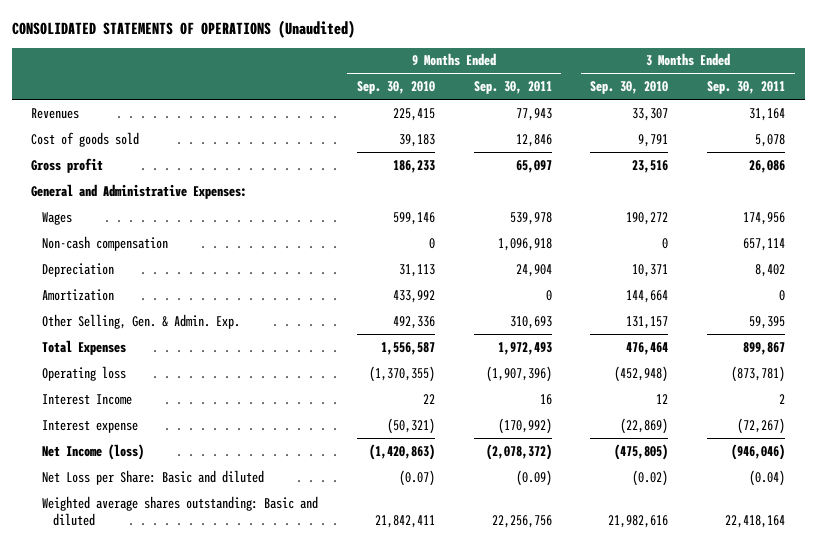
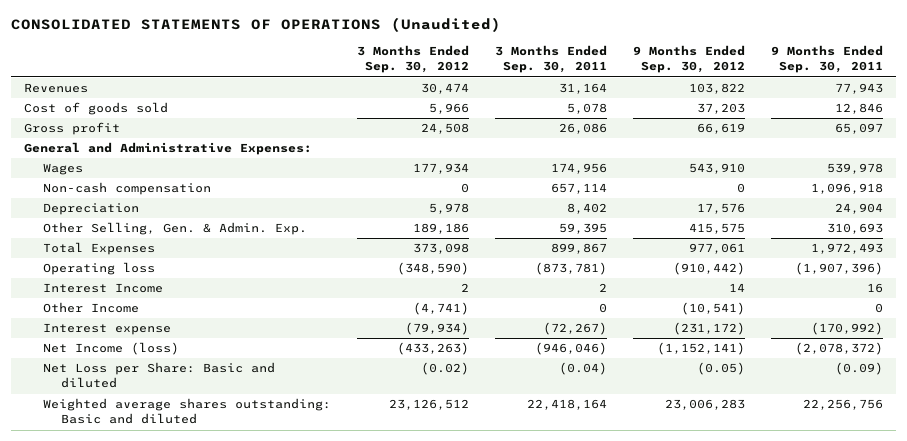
[357,81,436,95] Sep. 30, 2010 -> none
[590,81,669,95] Sep. 30, 2010 -> none
none -> [356,45,469,74] 3 Months Ended Sep. 30, 2012
none -> [632,45,745,74] 9 Months Ended Sep. 30, 2012
[42,288,115,301] Amortization -> none
none -> [42,302,139,314] Other Income

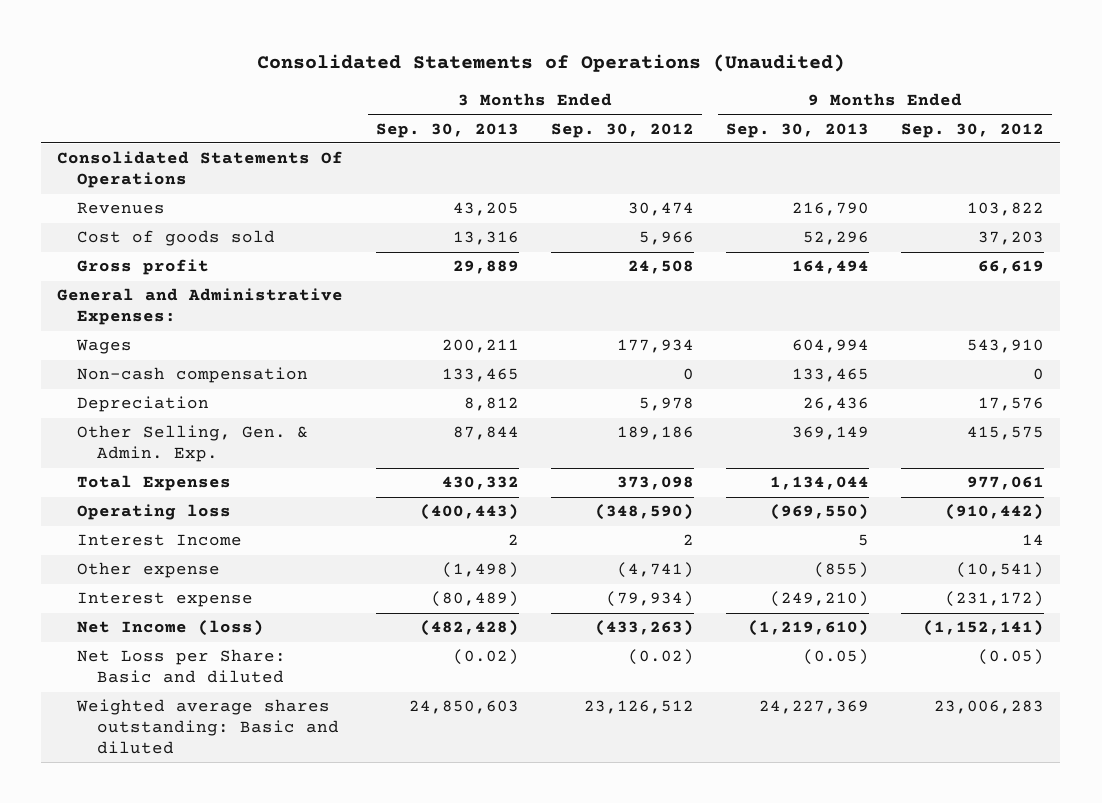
[11,17,502,33] CONSOLIDATED STATEMENTS OF OPERATIONS (Unaudited) -> [256,54,845,73] Consolidated Statements of Operations (Unaudited)
[494,45,607,74] 3 Months Ended Sep. 30, 2011 -> none
[771,45,884,74] 9 Months Ended Sep. 30, 2011 -> none
none -> [375,122,519,138] Sep. 30, 2013
none -> [726,122,870,138] Sep. 30, 2013
none -> [57,151,344,189] Consolidated Statements Of Operations
[42,302,139,314] Other Income -> [77,562,221,579] Other expense

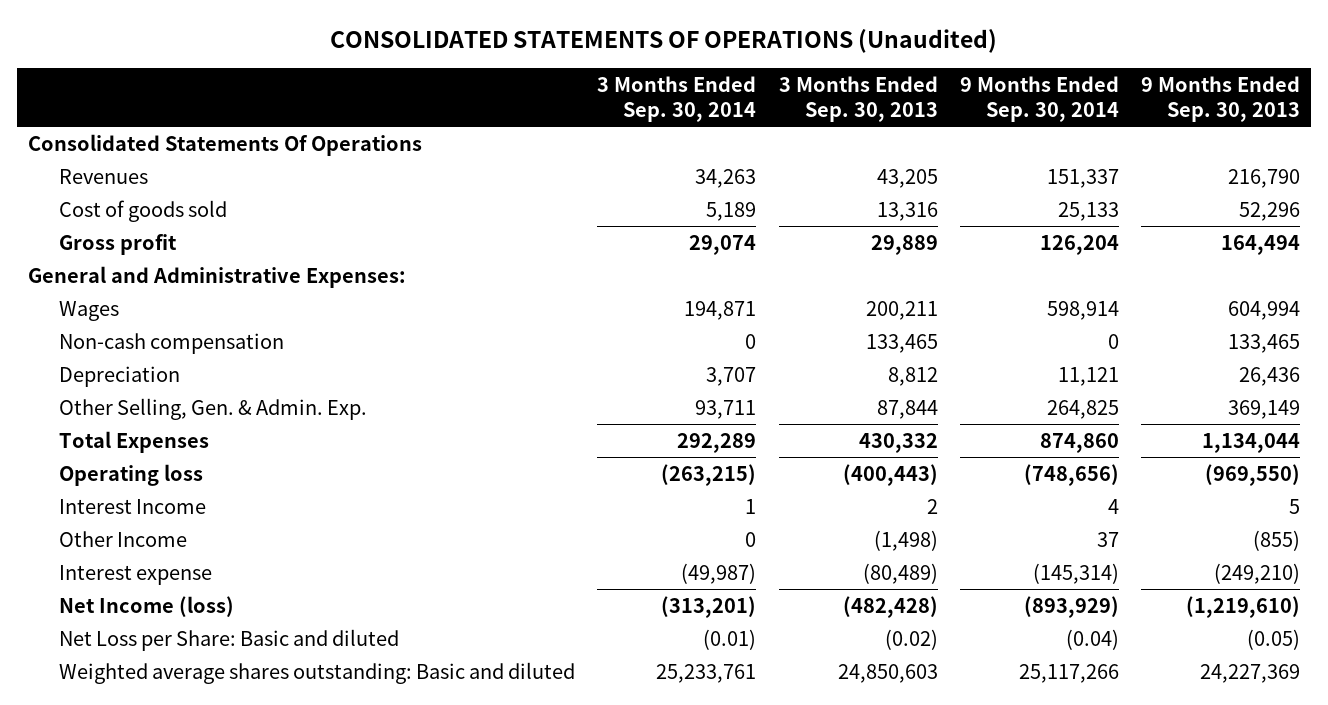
[256,54,845,73] Consolidated Statements of Operations (Unaudited) -> [329,28,997,53] CONSOLIDATED STATEMENTS OF OPERATIONS (Unaudited)
[550,122,694,138] Sep. 30, 2012 -> none
[901,122,1045,138] Sep. 30, 2012 -> none
none -> [597,75,757,123] 3 Months Ended Sep. 30, 2014
none -> [959,75,1119,123] 9 Months Ended Sep. 30, 2014
[77,562,221,579] Other expense -> [59,530,188,547] Other Income

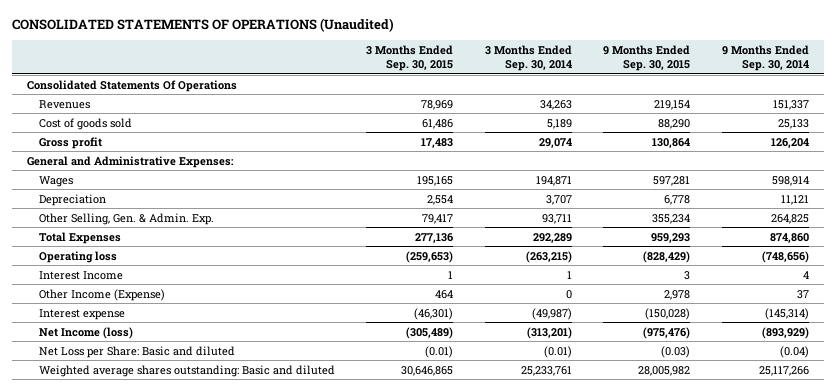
[778,75,938,123] 3 Months Ended Sep. 30, 2013 -> none
[1140,75,1300,123] 9 Months Ended Sep. 30, 2013 -> none
none -> [366,44,454,72] 3 Months Ended Sep. 30, 2015
none -> [603,44,691,72] 9 Months Ended Sep. 30, 2015
[59,332,285,354] Non-cash compensation -> none
[59,530,188,547] Other Income -> [38,288,165,301] Other Income (Expense)

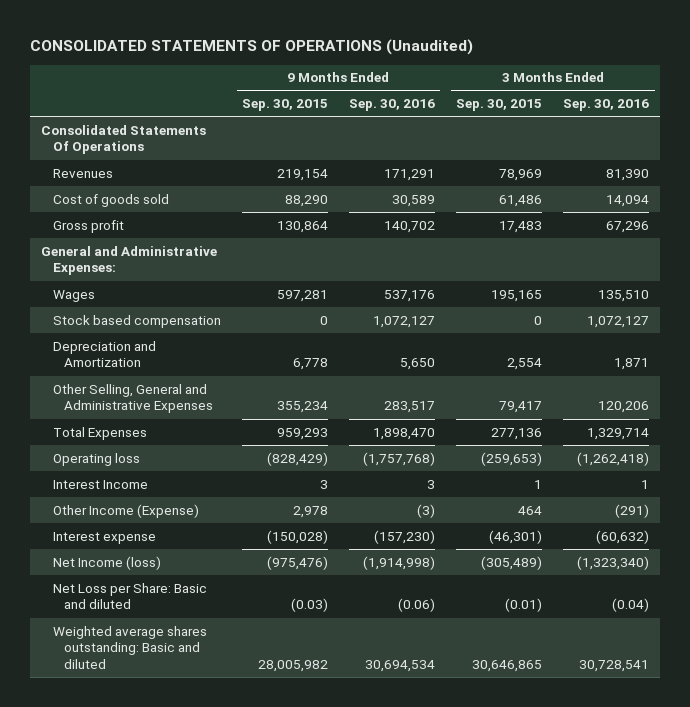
[484,44,572,72] 3 Months Ended Sep. 30, 2014 -> none
[721,44,809,72] 9 Months Ended Sep. 30, 2014 -> none
none -> [348,98,435,111] Sep. 30, 2016
none -> [563,98,650,111] Sep. 30, 2016
none -> [52,314,221,328] Stock based compensation
[38,193,106,206] Depreciation -> [52,340,156,368] Depreciation and Amortization
[38,212,214,225] Other Selling, Gen. & Admin. Exp. -> [52,383,214,414] Other Selling, General and Administrative Expenses

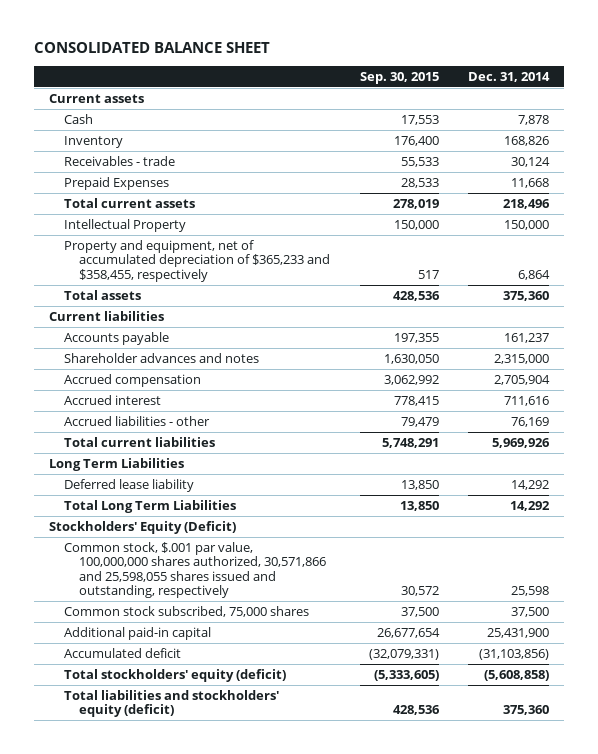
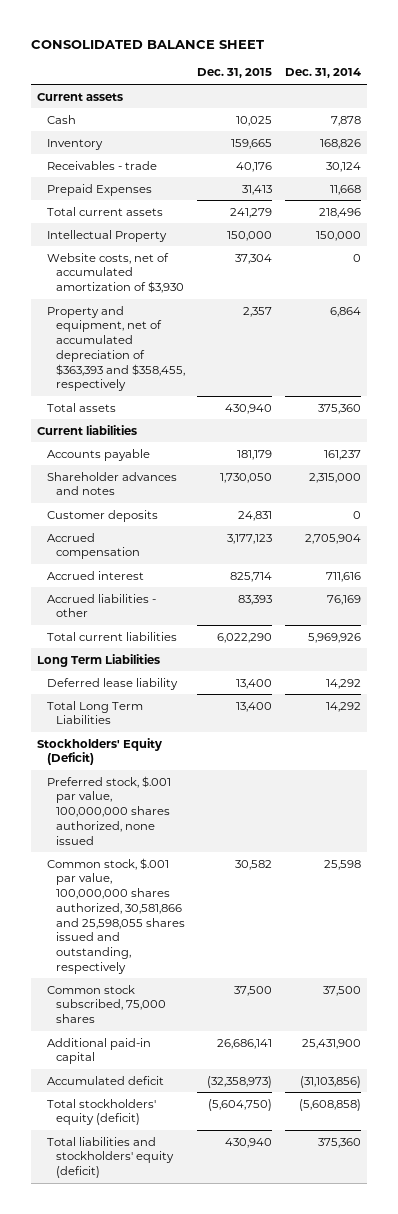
[359,71,439,84] Sep. 30, 2015 -> none
none -> [197,68,273,79] Dec. 31, 2015
none -> [46,252,185,294] Website costs, net of accumulated amortization of $3,930
[63,239,331,282] Property and equipment, net of accumulated depreciation of $365,233 and $358,455, respectively -> [46,305,186,392] Property and equipment, net of accumulated depreciation of $363,393 and $358,455, respectively
none -> [46,509,158,522] Customer deposits
none -> [46,775,171,845] Preferred stock, $.001 par value, 100,000,000 shares authorized, none issued
[63,541,327,599] Common stock, $.001 par value, 100,000,000 shares authorized, 30,571,866 and 25,598,055 shares issued and outstanding, respectively -> [46,857,186,974] Common stock, $.001 par value, 100,000,000 shares authorized, 30,581,866 and 25,598,055 shares issued and outstanding, respectively

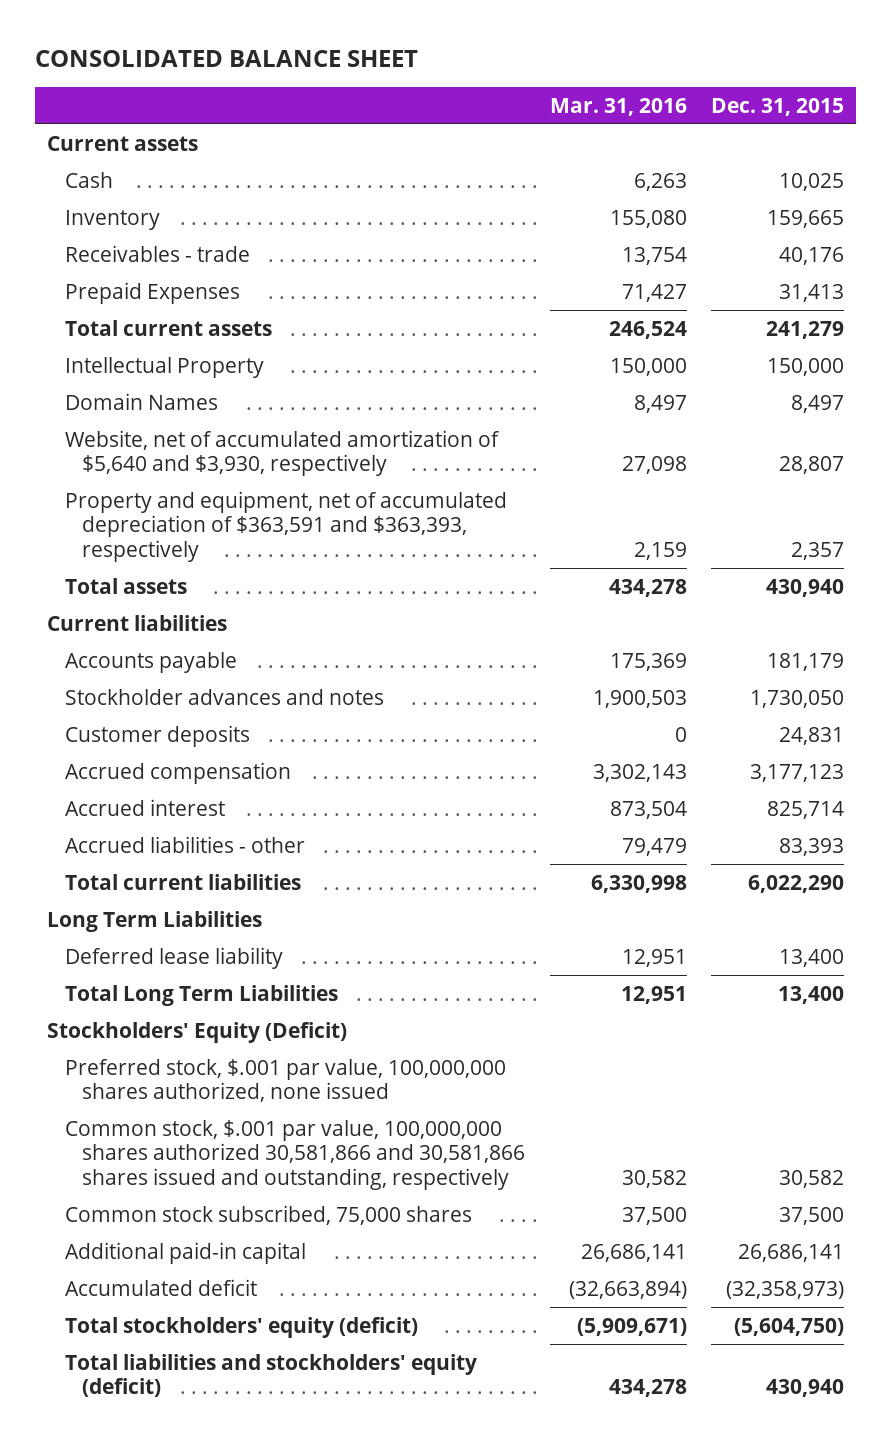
[284,68,361,79] Dec. 31, 2014 -> none
none -> [549,97,687,116] Mar. 31, 2016
none -> [64,392,218,410] Domain Names
[46,252,185,294] Website costs, net of accumulated amortization of $3,930 -> [64,429,500,477] Website, net of accumulated amortization of $5,640 and $3,930, respectively
[235,253,273,264] 37,304 -> [779,456,845,475] 28,807
[46,305,186,392] Property and equipment, net of accumulated depreciation of $363,393 and $358,455, respectively -> [64,490,507,562] Property and equipment, net of accumulated depreciation of $363,591 and $363,393, respectively
[46,471,177,496] Shareholder advances and notes -> [64,688,384,705] Stockholder advances and notes
[46,857,186,974] Common stock, $.001 par value, 100,000,000 shares authorized, 30,581,866 and 25,598,055 shares issued and outstanding, respectively -> [64,1119,526,1190] Common stock, $.001 par value, 100,000,000 shares authorized 30,581,866 and 30,581,866 shares issued and outstanding, respectively

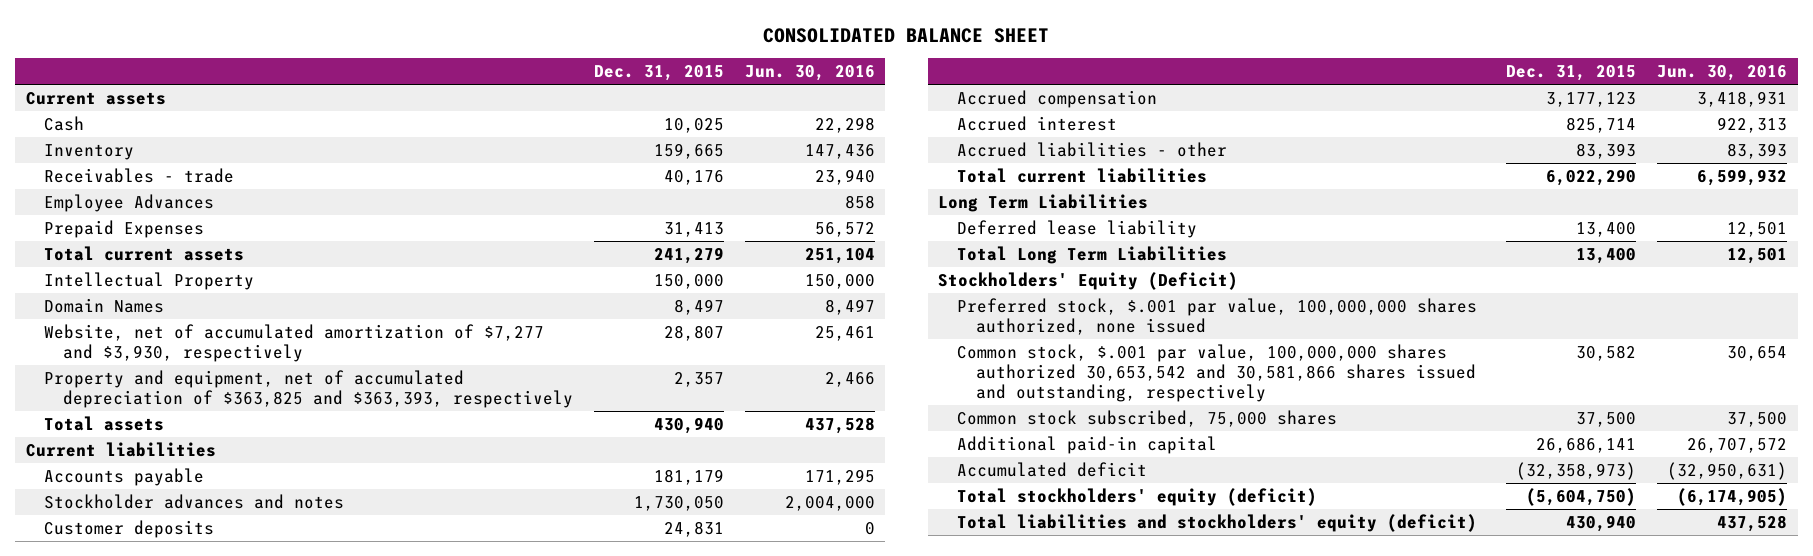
[549,97,687,116] Mar. 31, 2016 -> none
none -> [744,65,875,82] Jun. 30, 2016
none -> [44,193,215,212] Employee Advances
[64,429,500,477] Website, net of accumulated amortization of $5,640 and $3,930, respectively -> [44,323,545,363] Website, net of accumulated amortization of $7,277 and $3,930, respectively
[64,490,507,562] Property and equipment, net of accumulated depreciation of $363,591 and $363,393, respectively -> [44,369,574,409] Property and equipment, net of accumulated depreciation of $363,825 and $363,393, respectively
[64,1119,526,1190] Common stock, $.001 par value, 100,000,000 shares authorized 30,581,866 and 30,581,866 shares issued and outstanding, respectively -> [956,343,1476,403] Common stock, $.001 par value, 100,000,000 shares authorized 30,653,542 and 30,581,866 shares issued and outstanding, respectively

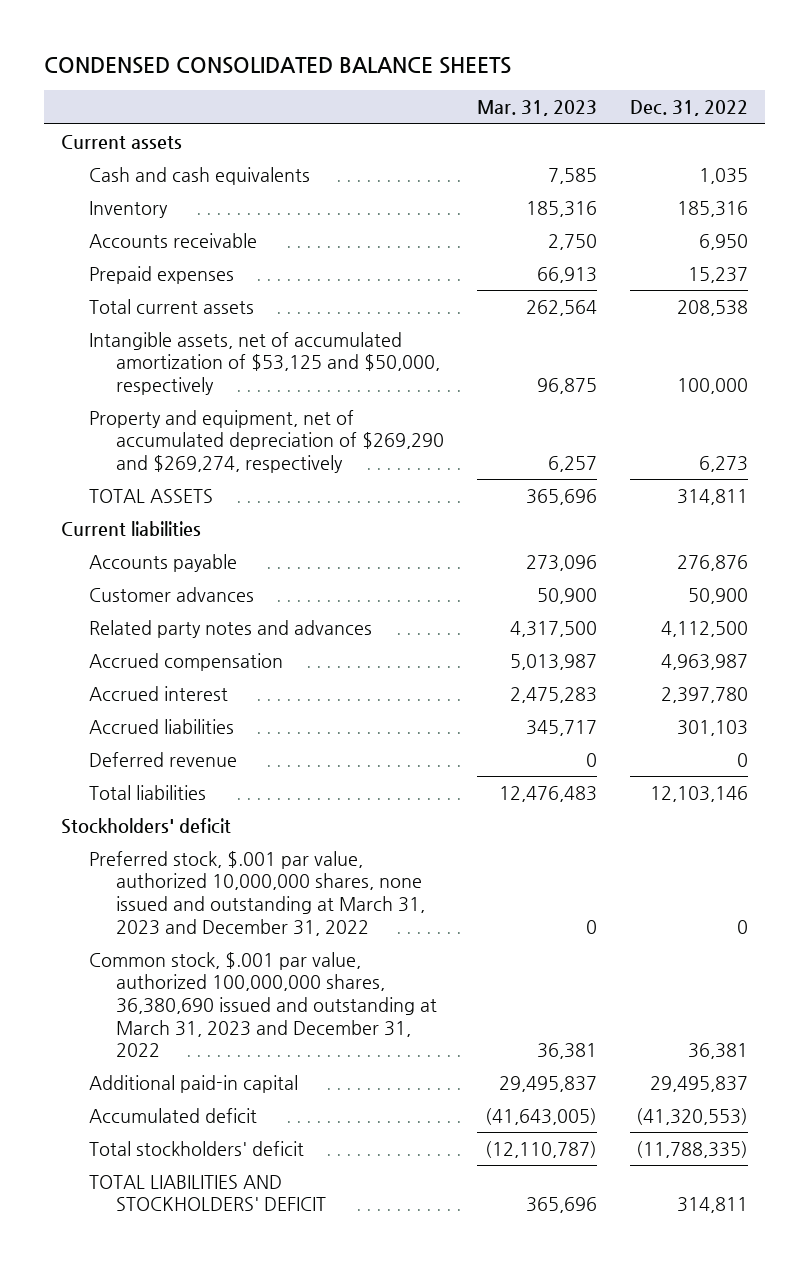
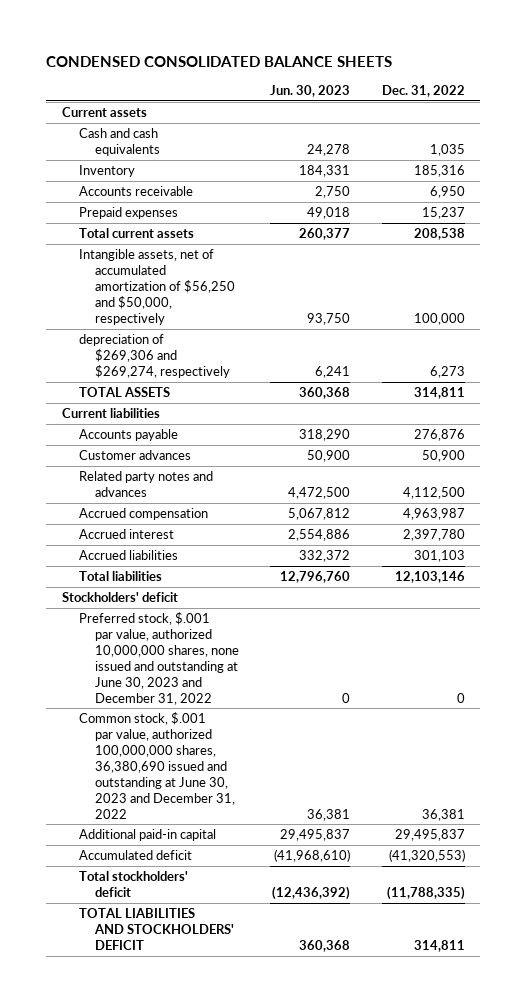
[477,100,598,117] Mar. 31, 2023 -> none
none -> [270,85,351,98] Jun. 30, 2023
[88,331,441,396] Intangible assets, net of accumulated amortization of $53,125 and $50,000, respectively -> [78,249,236,325] Intangible assets, net of accumulated amortization of $56,250 and $50,000, respectively
[88,409,445,474] Property and equipment, net of accumulated depreciation of $269,290 and $269,274, respectively -> [78,334,231,379] depreciation of $269,306 and $269,274, respectively
[88,751,237,767] Deferred revenue -> none
[88,850,426,936] Preferred stock, $.001 par value, authorized 10,000,000 shares, none issued and outstanding at March 31, 2023 and December 31, 2022 -> [78,612,240,705] Preferred stock, $.001 par value, authorized 10,000,000 shares, none issued and outstanding at June 30, 2023 and December 31, 2022
[88,951,438,1058] Common stock, $.001 par value, authorized 100,000,000 shares, 36,380,690 issued and outstanding at March 31, 2023 and December 31, 2022 -> [78,712,236,819] Common stock, $.001 par value, authorized 100,000,000 shares, 36,380,690 issued and outstanding at June 30, 2023 and December 31, 2022

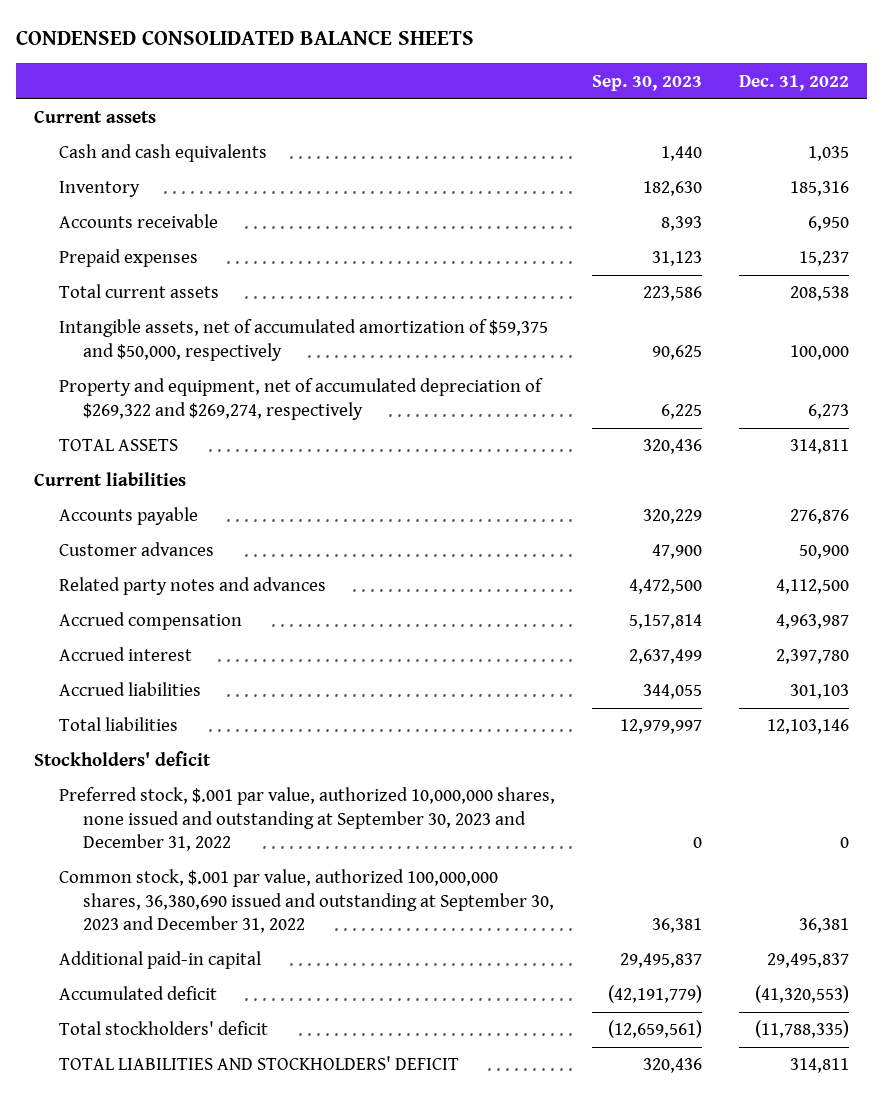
[270,85,351,98] Jun. 30, 2023 -> none
none -> [591,74,702,91] Sep. 30, 2023
[78,249,236,325] Intangible assets, net of accumulated amortization of $56,250 and $50,000, respectively -> [58,319,548,361] Intangible assets, net of accumulated amortization of $59,375 and $50,000, respectively
[78,334,231,379] depreciation of $269,306 and $269,274, respectively -> [58,378,543,420] Property and equipment, net of accumulated depreciation of $269,322 and $269,274, respectively
[78,612,240,705] Preferred stock, $.001 par value, authorized 10,000,000 shares, none issued and outstanding at June 30, 2023 and December 31, 2022 -> [58,787,555,851] Preferred stock, $.001 par value, authorized 10,000,000 shares, none issued and outstanding at September 30, 2023 and December 31, 2022
[78,712,236,819] Common stock, $.001 par value, authorized 100,000,000 shares, 36,380,690 issued and outstanding at June 30, 2023 and December 31, 2022 -> [58,869,555,933] Common stock, $.001 par value, authorized 100,000,000 shares, 36,380,690 issued and outstanding at September 30, 2023 and December 31, 2022

